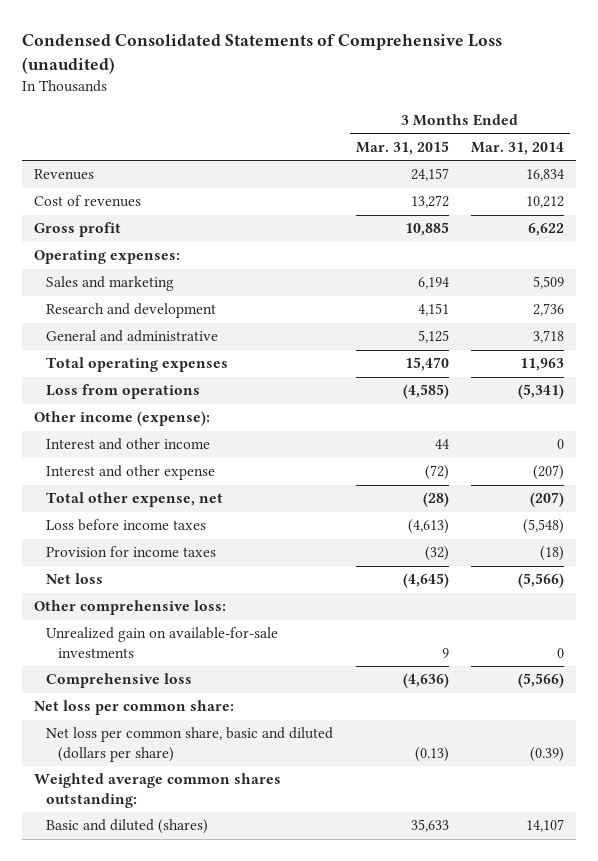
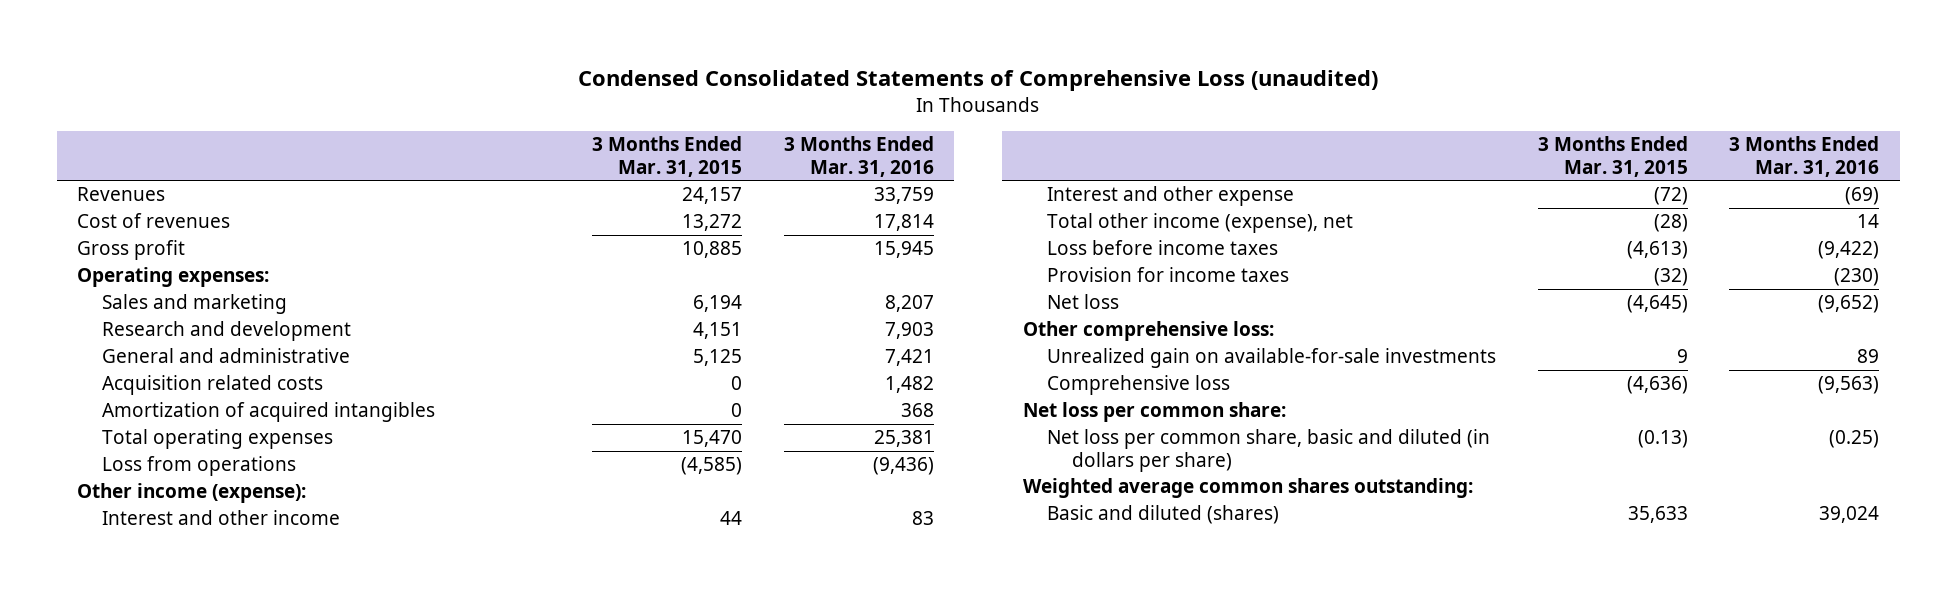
[471,141,565,155] Mar. 31, 2014 -> none
none -> [783,136,934,177] 3 Months Ended Mar. 31, 2016
none -> [101,375,323,396] Acquisition related costs
none -> [101,402,435,423] Amortization of acquired intangibles
[45,492,223,508] Total other expense, net -> [1047,213,1354,234] Total other income (expense), net
[45,727,333,763] Net loss per common share, basic and diluted (dollars per share) -> [1047,429,1491,472] Net loss per common share, basic and diluted (in dollars per share)

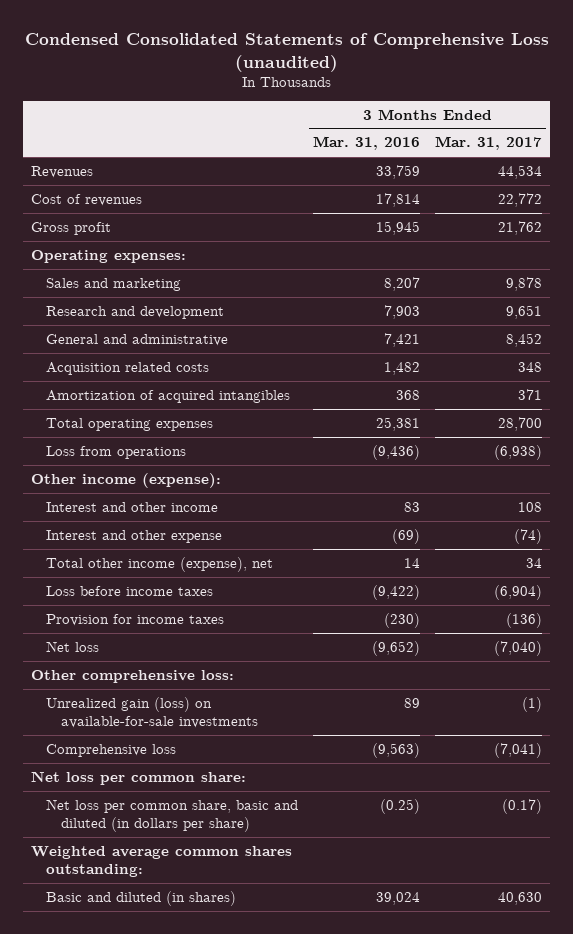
[592,136,743,177] 3 Months Ended Mar. 31, 2015 -> none
none -> [435,136,543,151] Mar. 31, 2017
[1047,348,1497,369] Unrealized gain on available-for-sale investments -> [45,696,258,728] Unrealized gain (loss) on available-for-sale investments
[1047,505,1280,525] Basic and diluted (shares) -> [45,890,236,906] Basic and diluted (in shares)

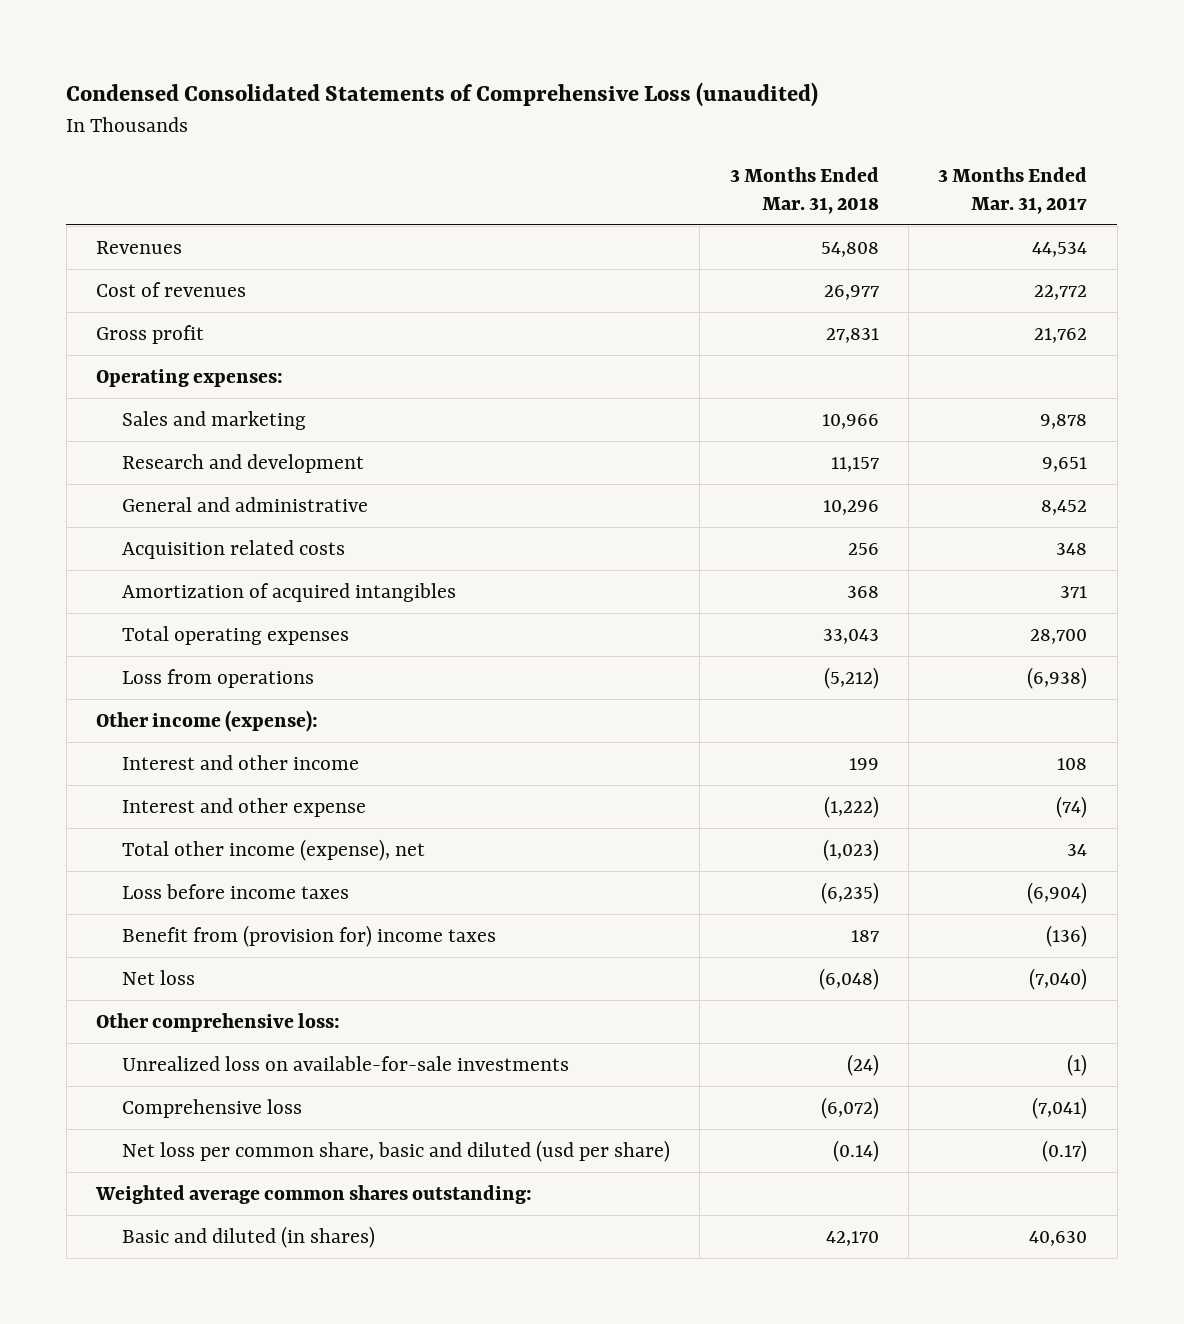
[313,136,421,151] Mar. 31, 2016 -> none
none -> [729,167,879,214] 3 Months Ended Mar. 31, 2018
[45,613,224,626] Provision for income taxes -> [121,924,496,947] Benefit from (provision for) income taxes
[45,696,258,728] Unrealized gain (loss) on available-for-sale investments -> [121,1055,569,1071] Unrealized loss on available-for-sale investments
[30,770,246,785] Net loss per common share: -> none
[45,798,298,832] Net loss per common share, basic and diluted (in dollars per share) -> [121,1139,670,1162] Net loss per common share, basic and diluted (usd per share)

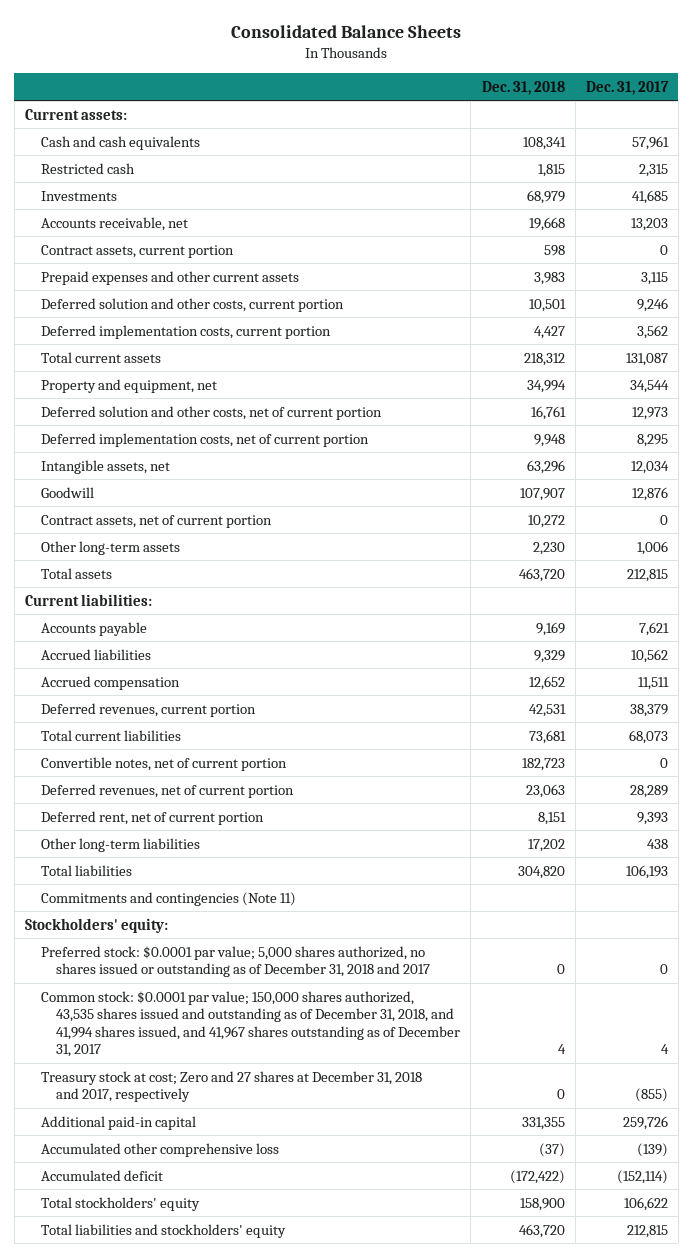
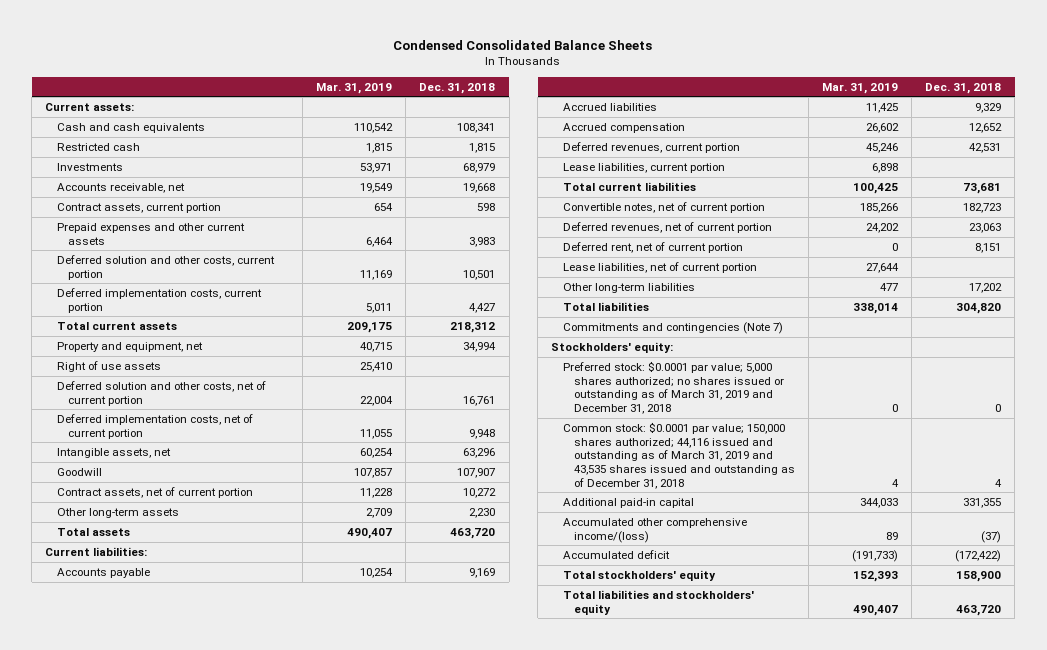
[231,24,462,38] Consolidated Balance Sheets -> [393,39,653,50] Condensed Consolidated Balance Sheets
[585,80,669,95] Dec. 31, 2017 -> none
none -> [316,82,393,94] Mar. 31, 2019
none -> [56,360,161,372] Right of use assets
none -> [562,162,725,173] Lease liabilities, current portion
none -> [562,261,757,273] Lease liabilities, net of current portion
[40,891,296,906] Commitments and contingencies (Note 11) -> [562,321,783,334] Commitments and contingencies (Note 7)
[40,1070,422,1103] Treasury stock at cost; Zero and 27 shares at December 31, 2018 and 2017, respectively -> none
[40,945,431,978] Preferred stock: $0.0001 par value; 5,000 shares authorized, no shares issued or outstanding as of December 31, 2018 and 2017 -> [562,360,785,414] Preferred stock: $0.0001 par value; 5,000 shares authorized; no shares issued or outstanding as of March 31, 2019 and December 31, 2018
[40,990,461,1058] Common stock: $0.0001 par value; 150,000 shares authorized, 43,535 shares issued and outstanding as of December 31, 2018, and 41,994 shares issued, and 41,967 shares outstanding as of December 31, 2017 -> [562,421,796,489] Common stock: $0.0001 par value; 150,000 shares authorized; 44,116 issued and outstanding as of March 31, 2019 and 43,535 shares issued and outstanding as of December 31, 2018
[40,1142,279,1157] Accumulated other comprehensive loss -> [562,517,747,543] Accumulated other comprehensive income/(loss)

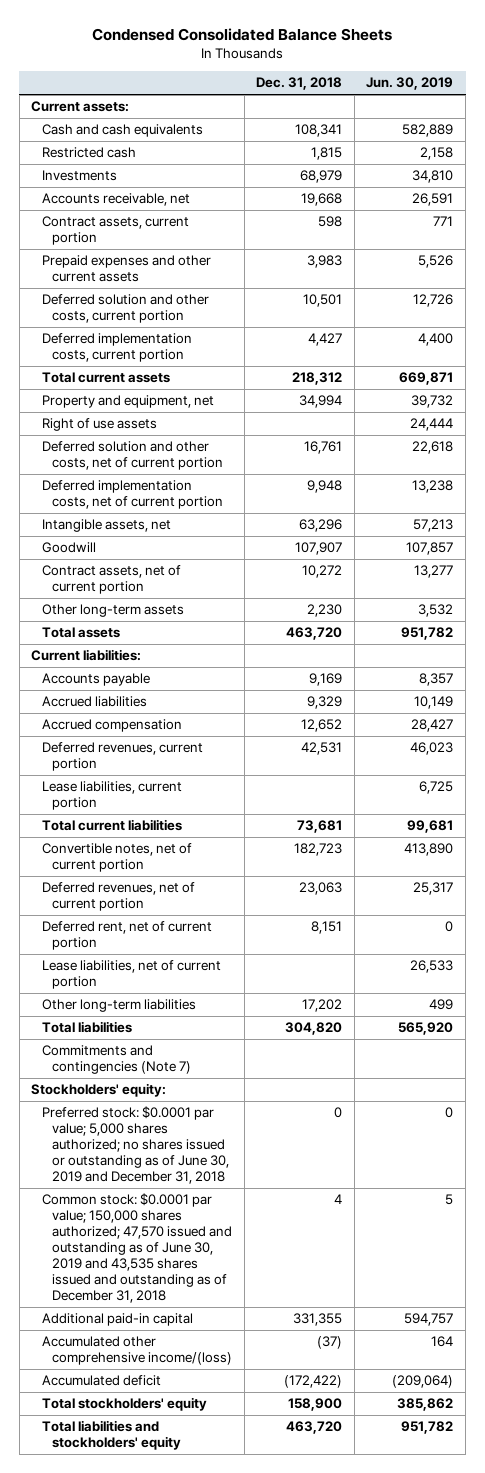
[316,82,393,94] Mar. 31, 2019 -> none
none -> [366,77,454,91] Jun. 30, 2019
[562,360,785,414] Preferred stock: $0.0001 par value; 5,000 shares authorized; no shares issued or outstanding as of March 31, 2019 and December 31, 2018 -> [41,1106,230,1185] Preferred stock: $0.0001 par value; 5,000 shares authorized; no shares issued or outstanding as of June 30, 2019 and December 31, 2018
[562,421,796,489] Common stock: $0.0001 par value; 150,000 shares authorized; 44,116 issued and outstanding as of March 31, 2019 and 43,535 shares issued and outstanding as of December 31, 2018 -> [41,1193,233,1304] Common stock: $0.0001 par value; 150,000 shares authorized; 47,570 issued and outstanding as of June 30, 2019 and 43,535 shares issued and outstanding as of December 31, 2018

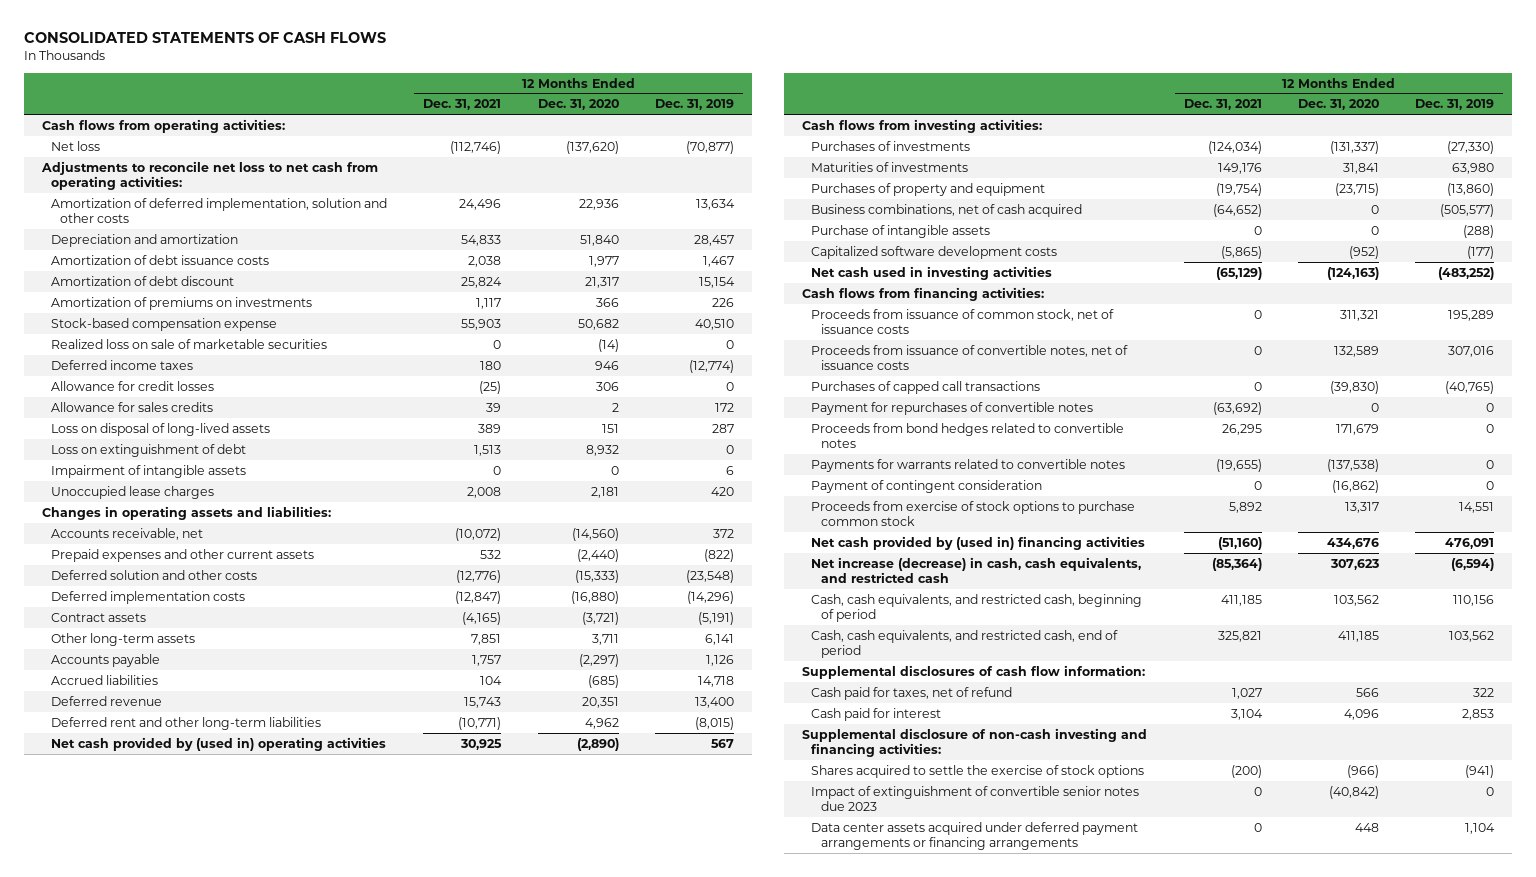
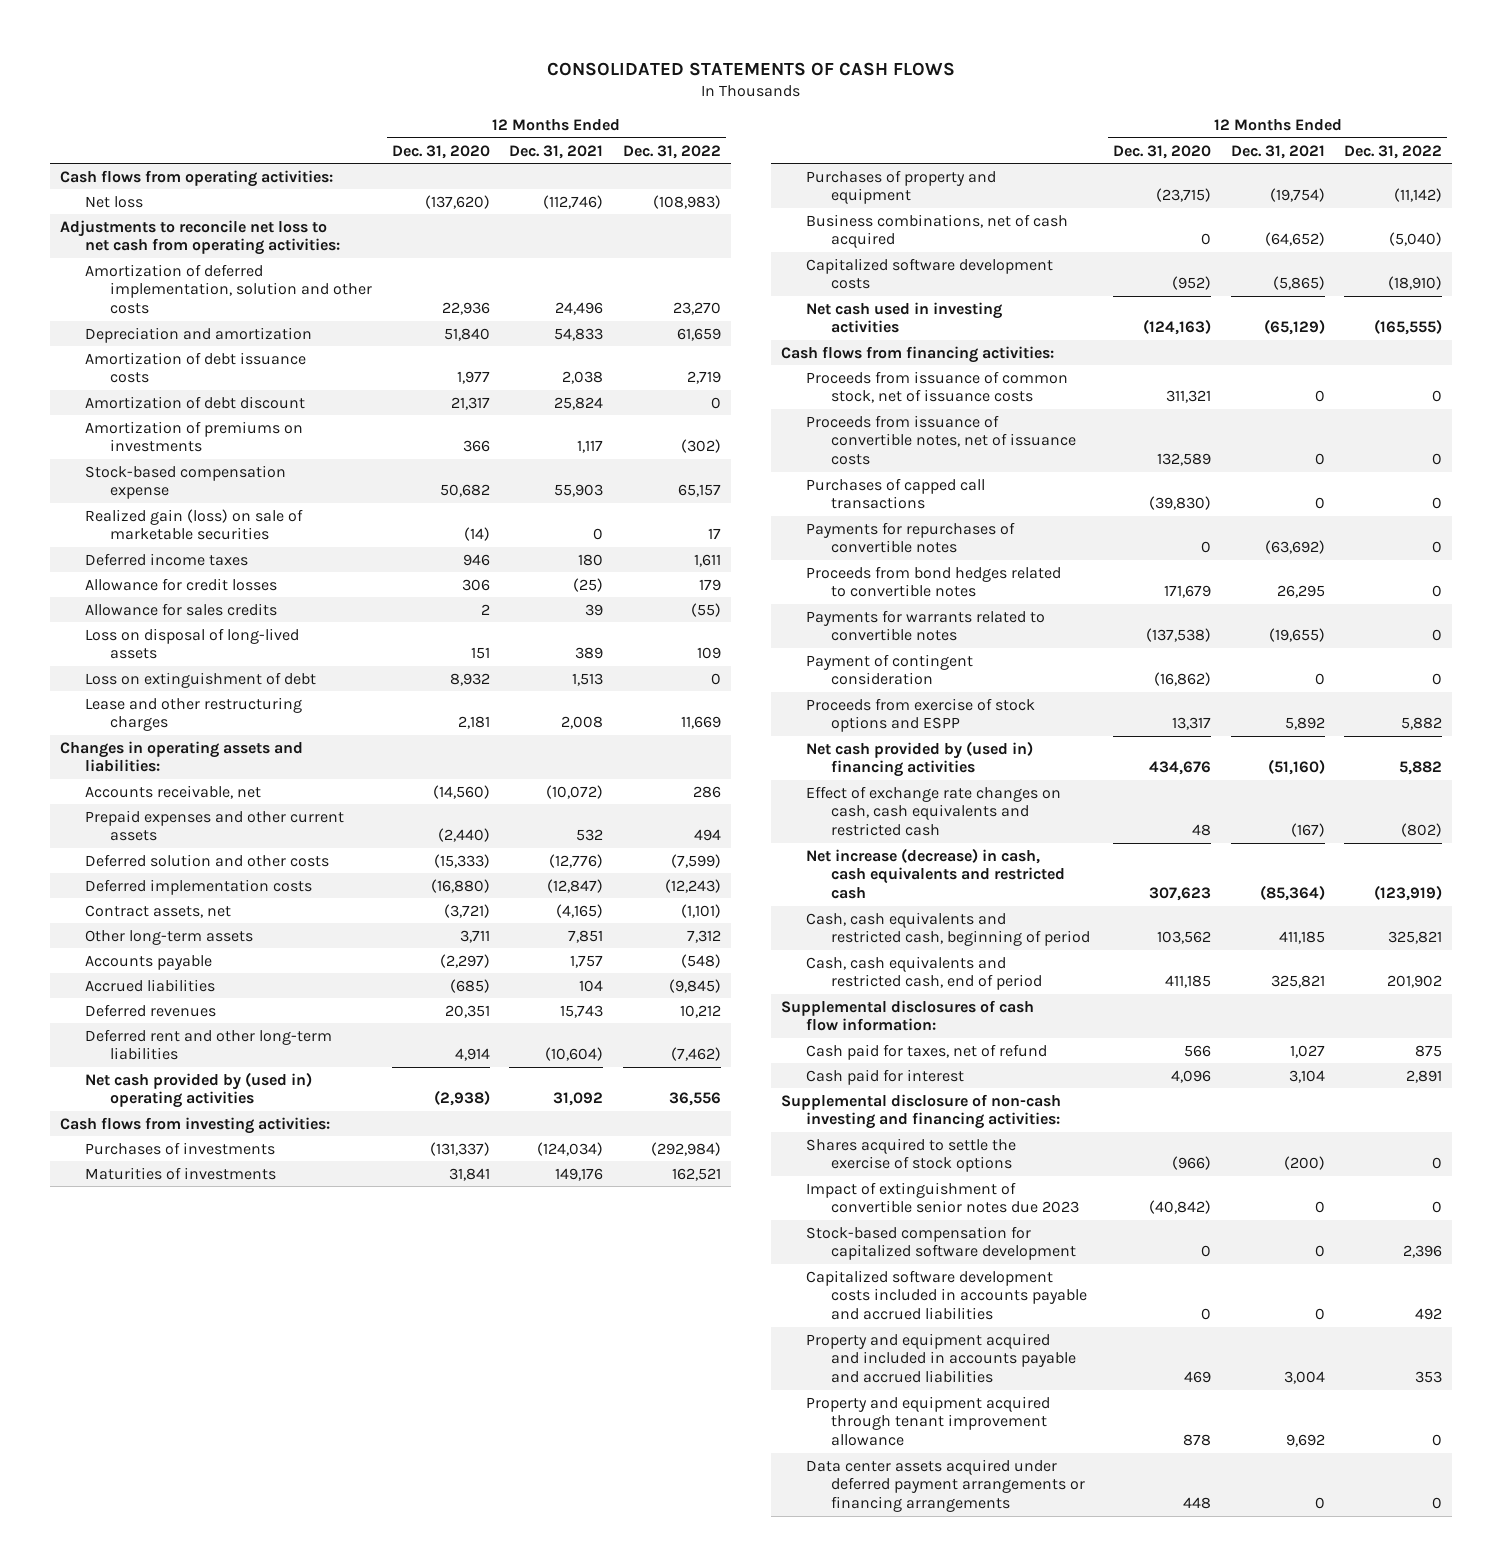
[655,99,735,111] Dec. 31, 2019 -> none
none -> [622,144,721,159] Dec. 31, 2022
[51,338,328,349] Realized loss on sale of marketable securities -> [84,508,303,541] Realized gain (loss) on sale of marketable securities
[51,464,247,478] Impairment of intangible assets -> none
[51,485,215,499] Unoccupied lease charges -> [84,696,302,732] Lease and other restructuring charges
[51,612,147,622] Contract assets -> [84,904,231,918] Contract assets, net
[51,695,163,706] Deferred revenue -> [84,1003,216,1017] Deferred revenues
[458,716,502,730] (10,771) -> [545,1047,604,1062] (10,604)
[584,717,619,729] 4,962 -> [454,1048,490,1062] 4,914
[460,738,503,750] 30,925 -> [553,1092,604,1107] 31,092
[576,737,619,751] (2,890) -> [433,1090,490,1107] (2,938)
[811,224,991,238] Purchase of intangible assets -> none
[811,401,1094,415] Payment for repurchases of convertible notes -> [805,521,1015,554] Payments for repurchases of convertible notes
[811,500,1136,527] Proceeds from exercise of stock options to purchase common stock -> [805,697,1035,733] Proceeds from exercise of stock options and ESPP
none -> [805,785,1061,836] Effect of exchange rate changes on cash, cash equivalents and restricted cash
[811,556,1142,584] Net increase (decrease) in cash, cash equivalents, and restricted cash -> [805,847,1066,899] Net increase (decrease) in cash, cash equivalents and restricted cash
[811,593,1143,623] Cash, cash equivalents, and restricted cash, beginning of period -> [805,911,1091,947] Cash, cash equivalents and restricted cash, beginning of period
[811,629,1119,659] Cash, cash equivalents, and restricted cash, end of period -> [805,955,1043,991] Cash, cash equivalents and restricted cash, end of period
none -> [805,1225,1077,1261] Stock-based compensation for capitalized software development
none -> [805,1269,1088,1320] Capitalized software development costs included in accounts payable and accrued liabilities
none -> [805,1332,1077,1383] Property and equipment acquired and included in accounts payable and accrued liabilities
none -> [805,1395,1050,1446] Property and equipment acquired through tenant improvement allowance

